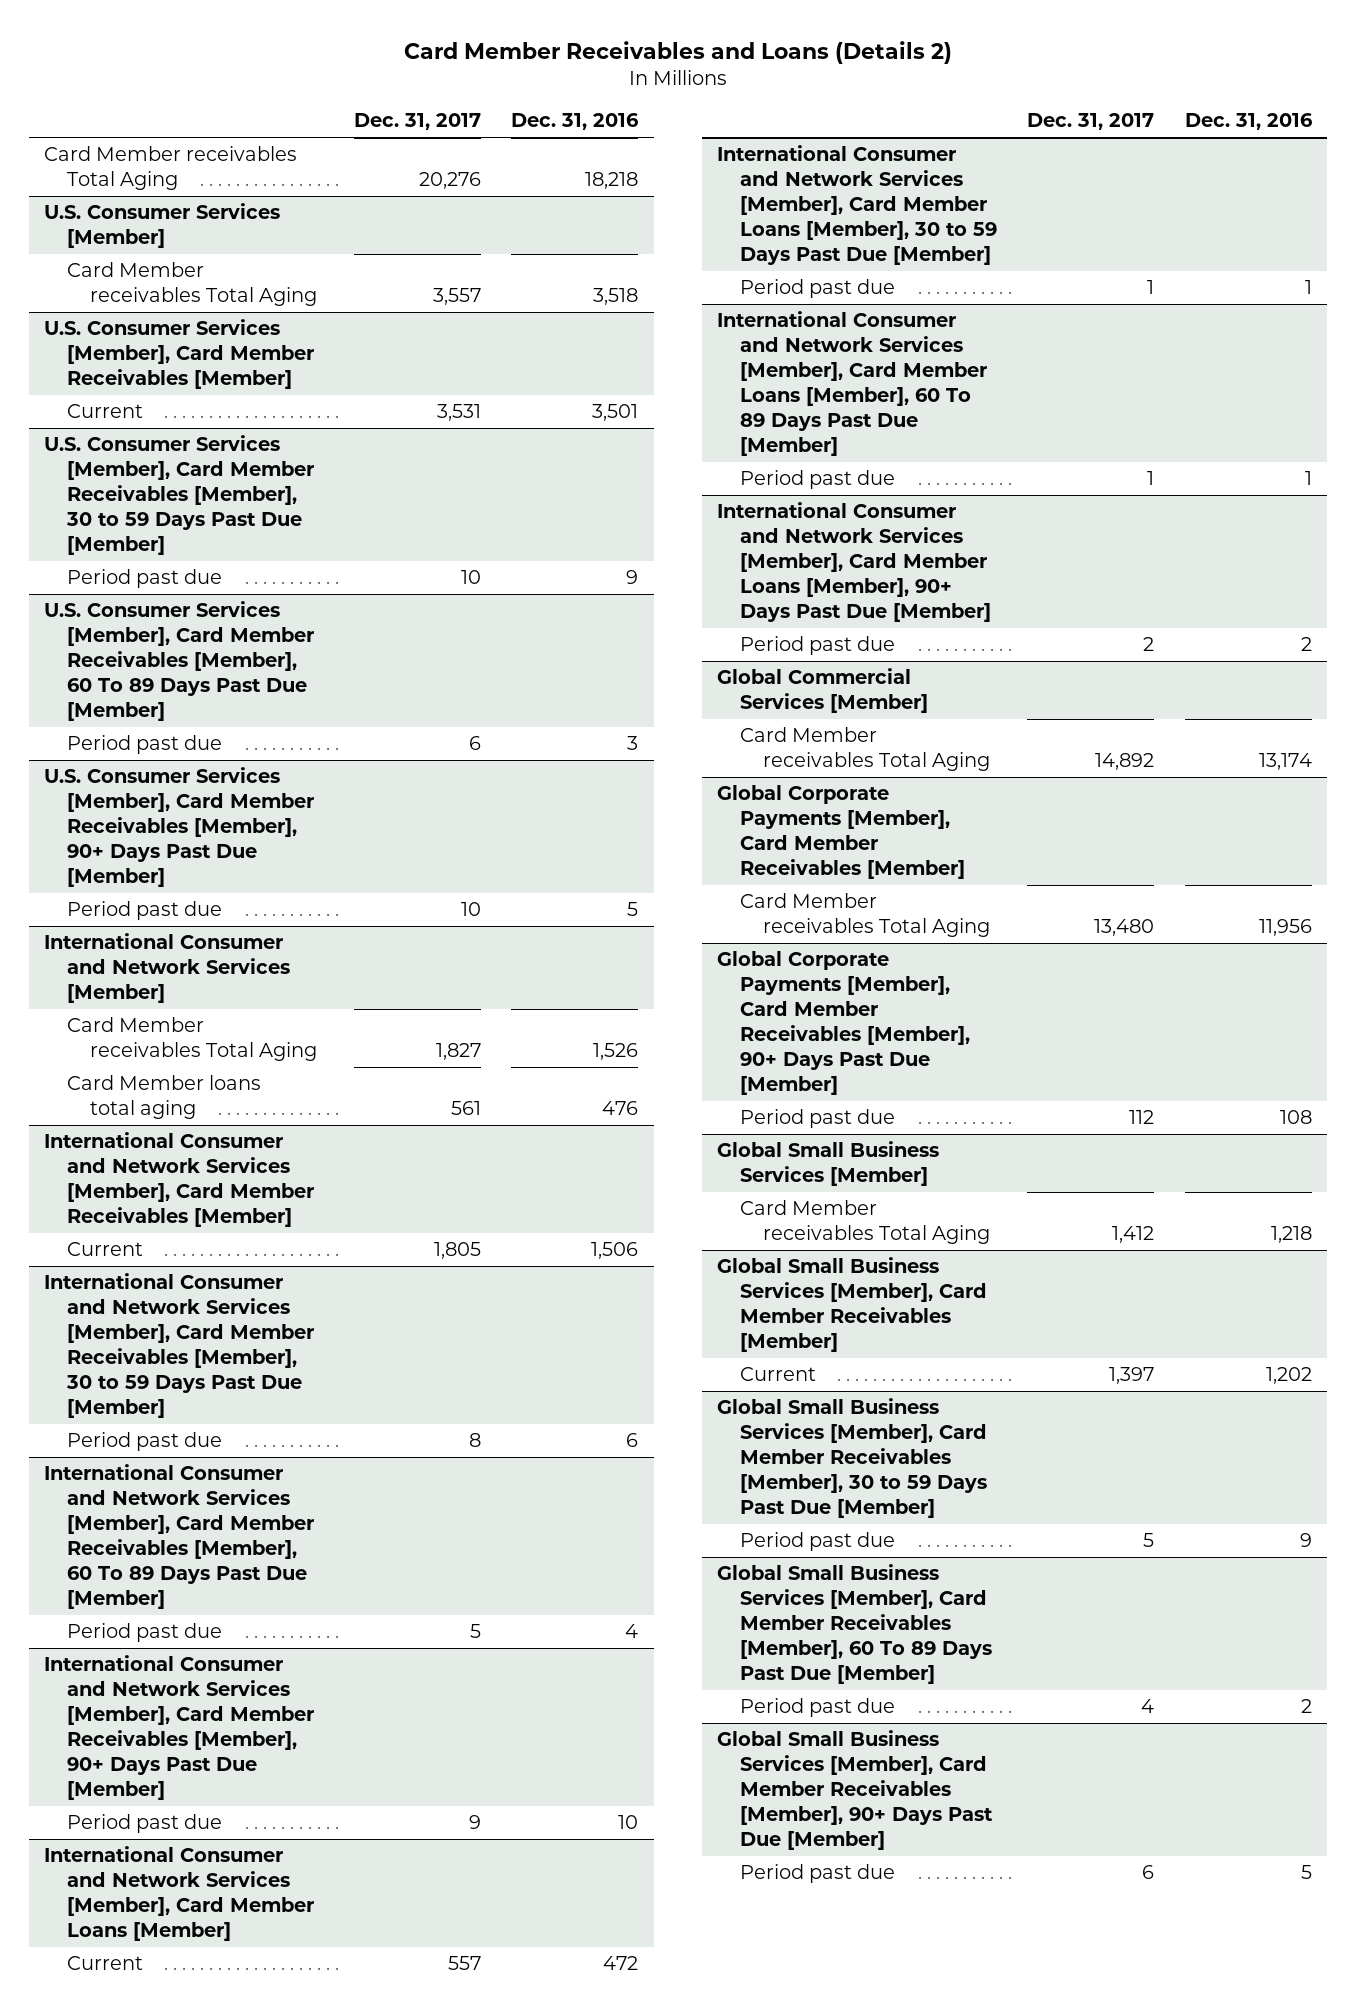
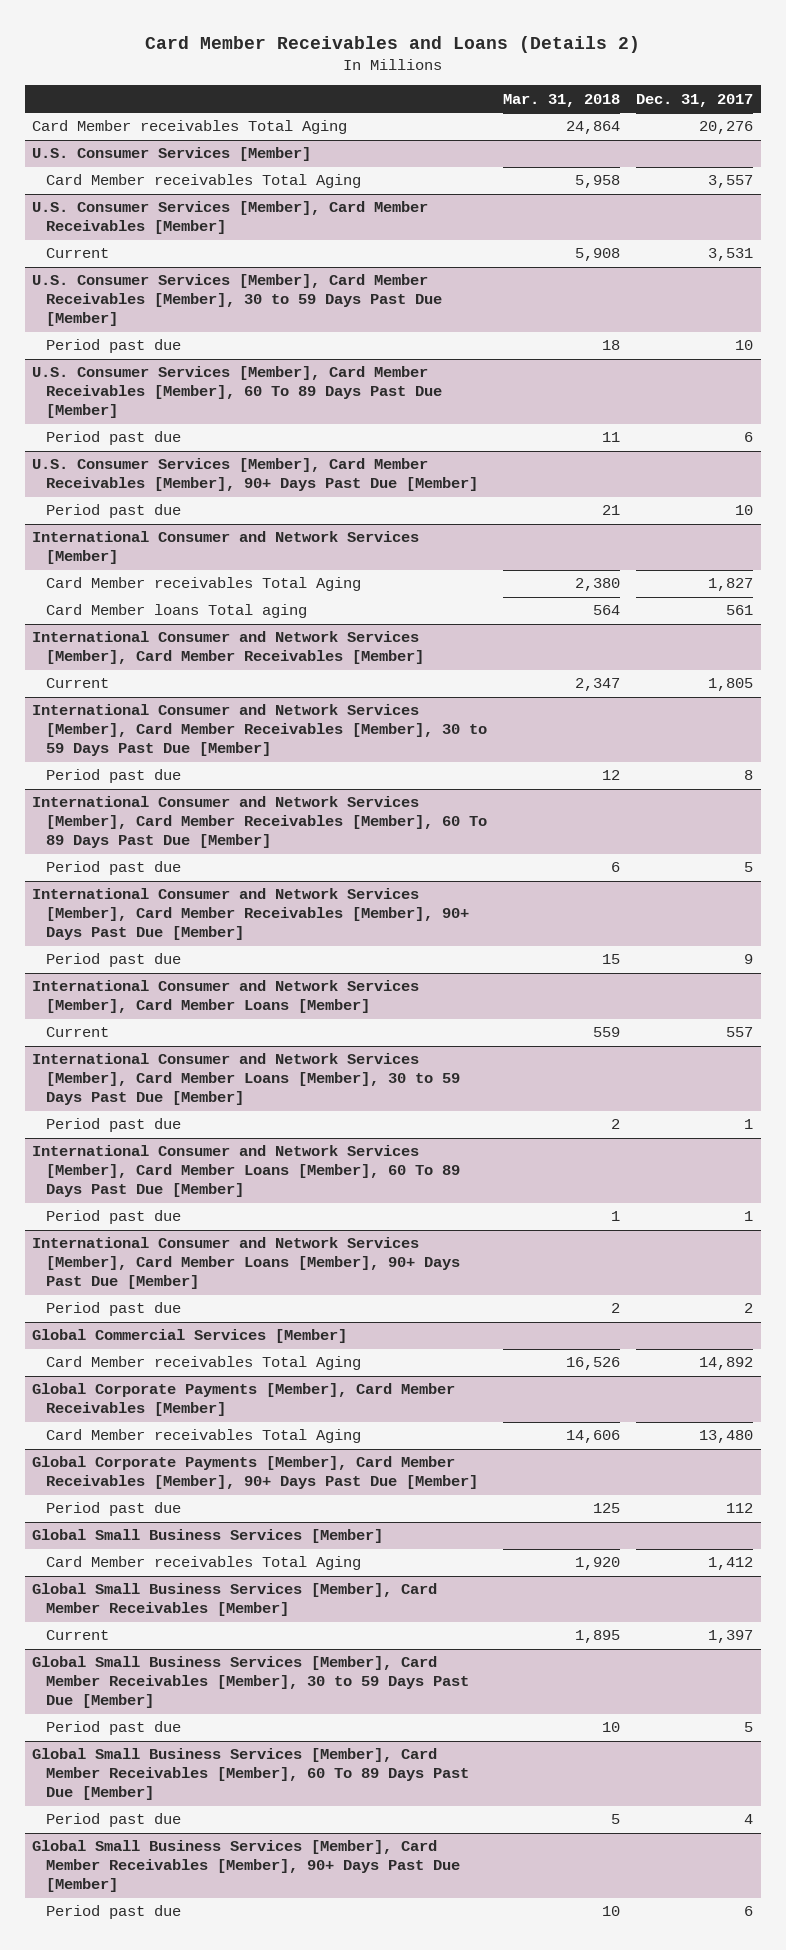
[511,113,640,131] Dec. 31, 2016 -> none
none -> [503,93,621,107] Mar. 31, 2018
[66,1075,261,1120] Card Member loans total aging -> [46,604,308,619] Card Member loans Total aging

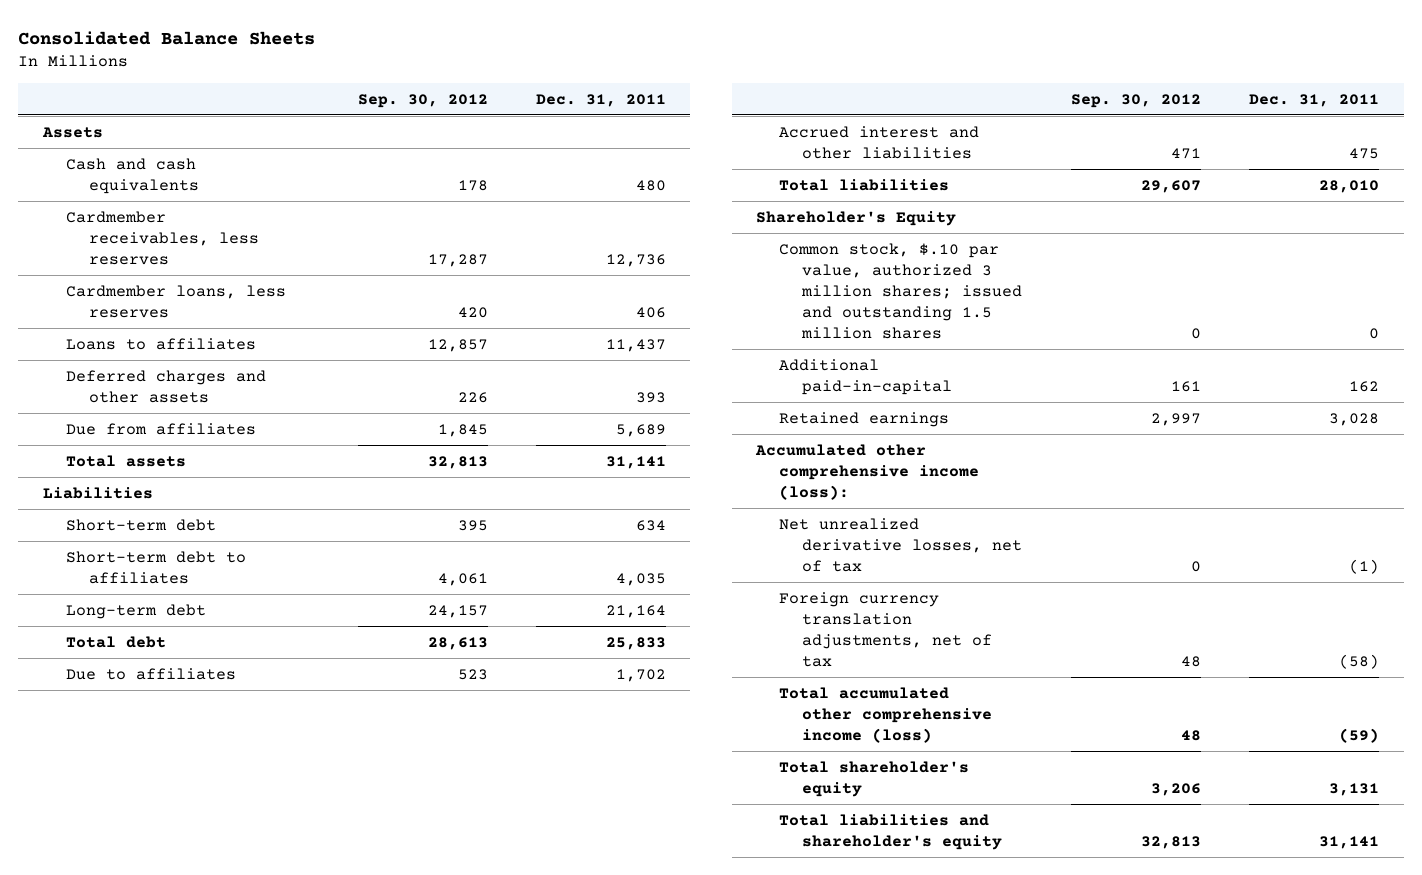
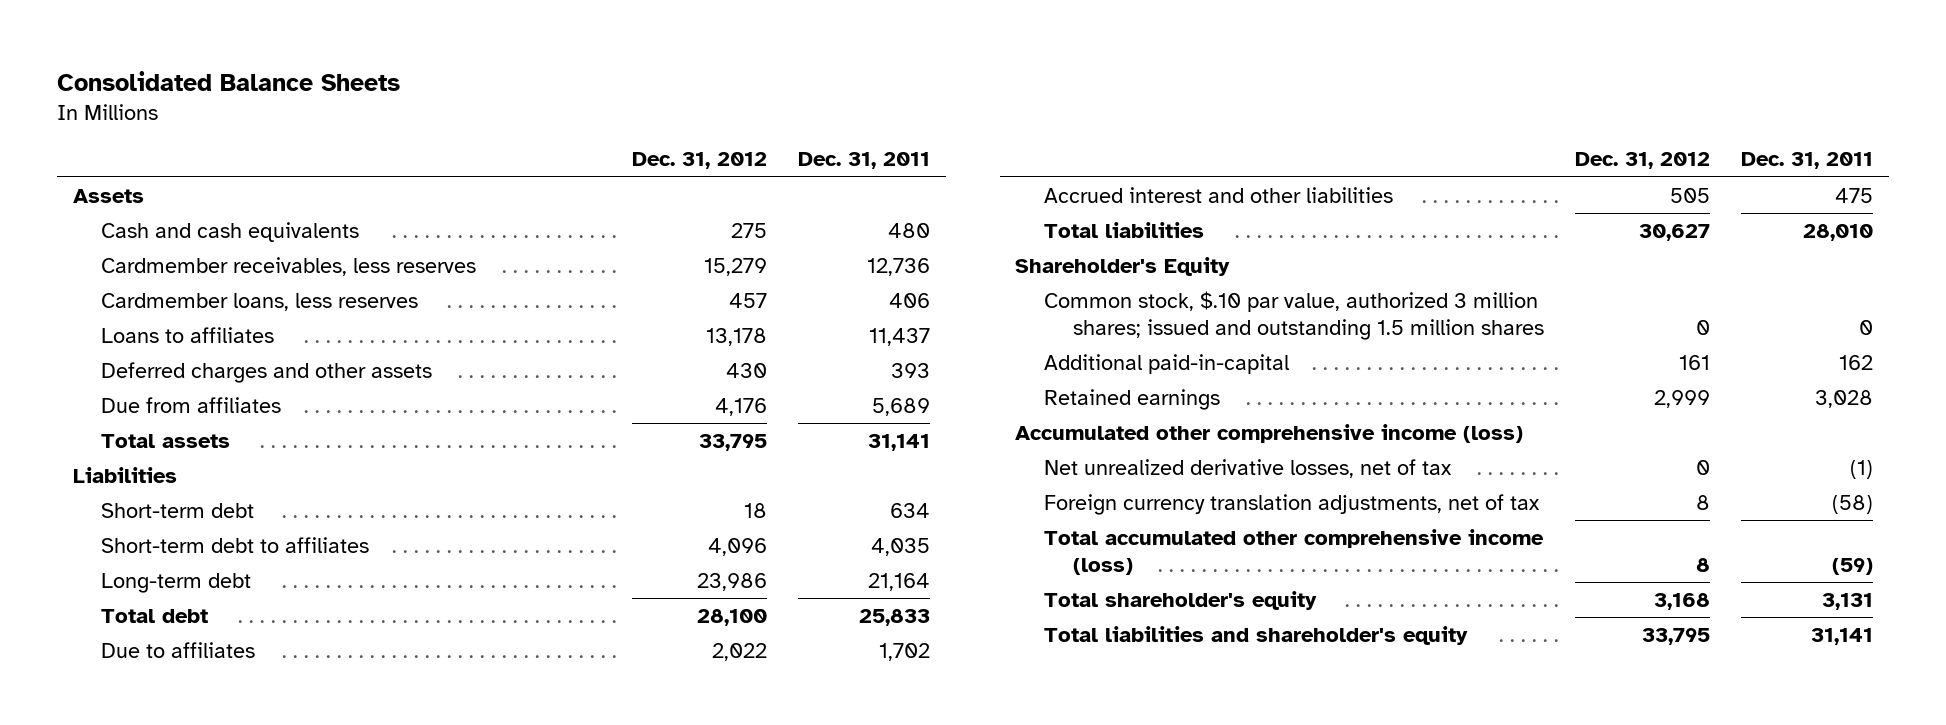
[357,93,488,108] Sep. 30, 2012 -> none
none -> [632,152,768,170] Dec. 31, 2012
[754,443,980,500] Accumulated other comprehensive income (loss): -> [1015,423,1524,443] Accumulated other comprehensive income (loss)

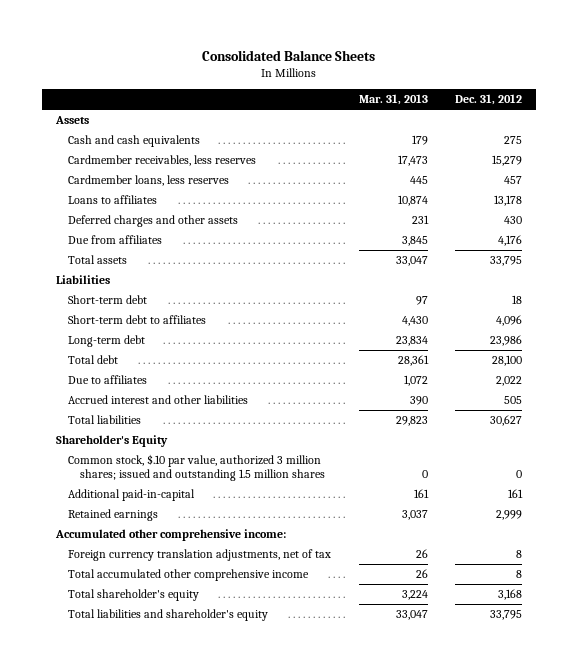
[798,152,931,170] Dec. 31, 2011 -> none
none -> [358,94,428,106] Mar. 31, 2013
[1044,458,1453,478] Net unrealized derivative losses, net of tax -> none
[1015,423,1524,443] Accumulated other comprehensive income (loss) -> [54,529,286,542] Accumulated other comprehensive income:
[1044,528,1545,576] Total accumulated other comprehensive income (loss) -> [68,569,310,582] Total accumulated other comprehensive income

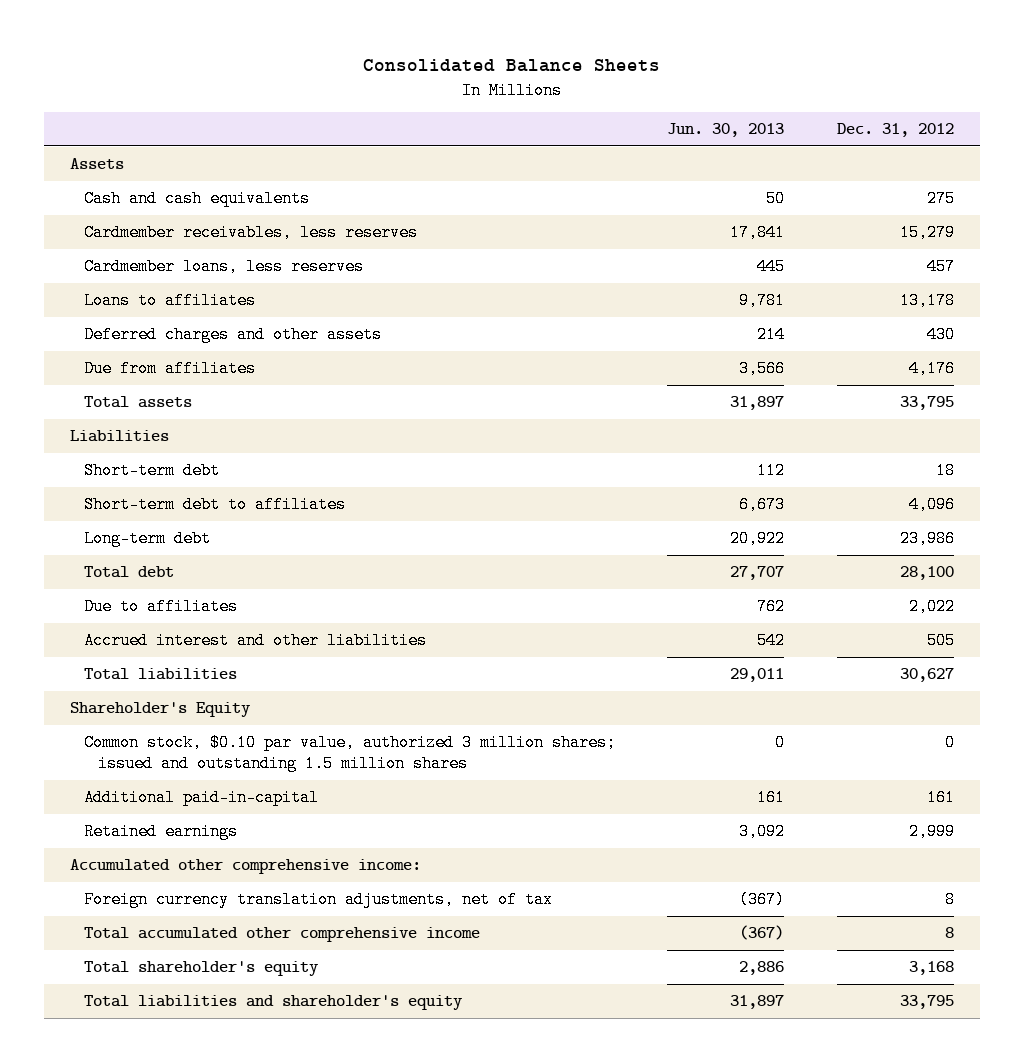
[358,94,428,106] Mar. 31, 2013 -> none
none -> [667,123,785,138] Jun. 30, 2013
[68,454,326,482] Common stock, $.10 par value, authorized 3 million shares; issued and outstanding 1.5 million shares -> [83,734,616,773] Common stock, $0.10 par value, authorized 3 million shares; issued and outstanding 1.5 million shares

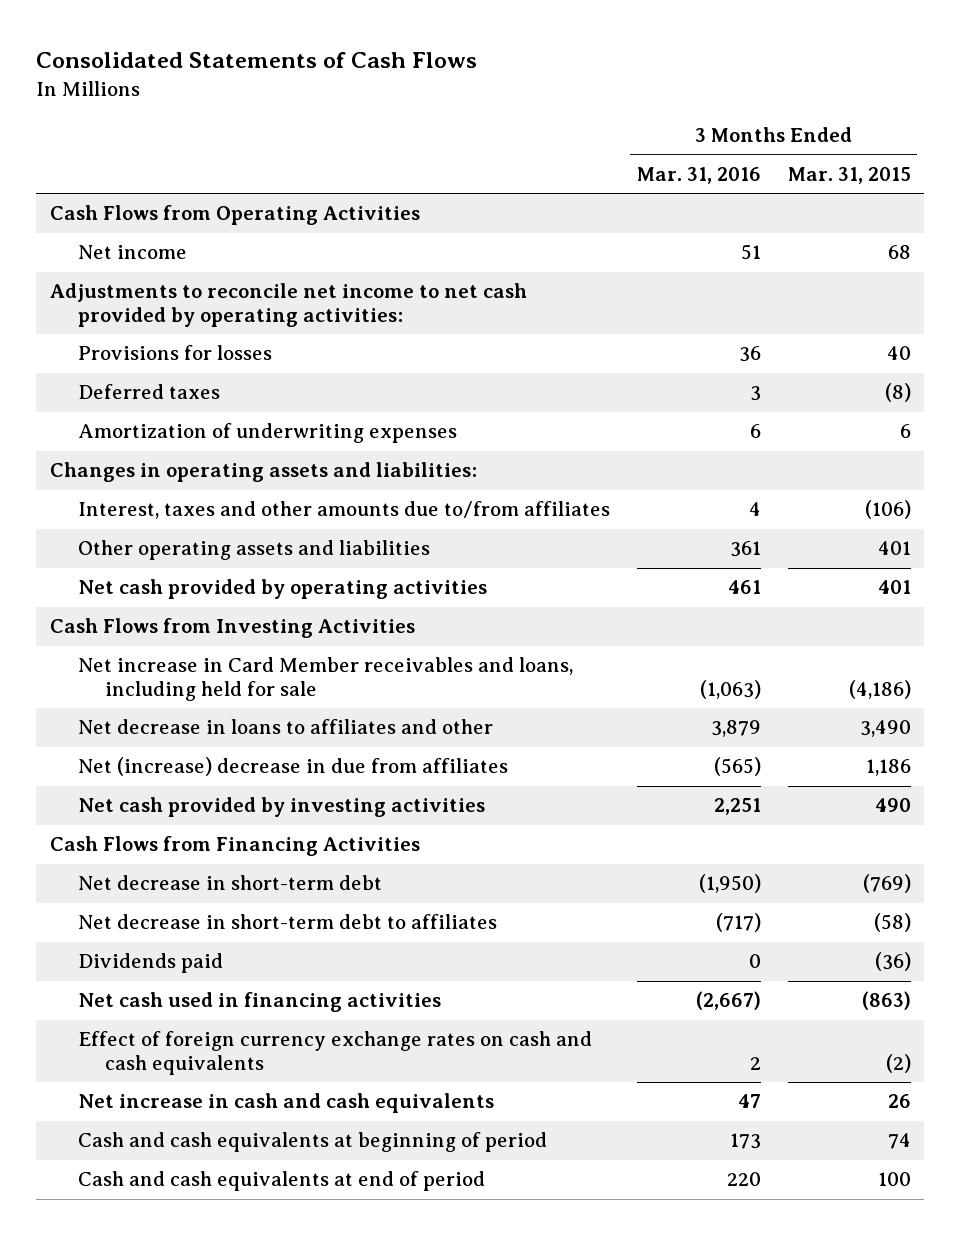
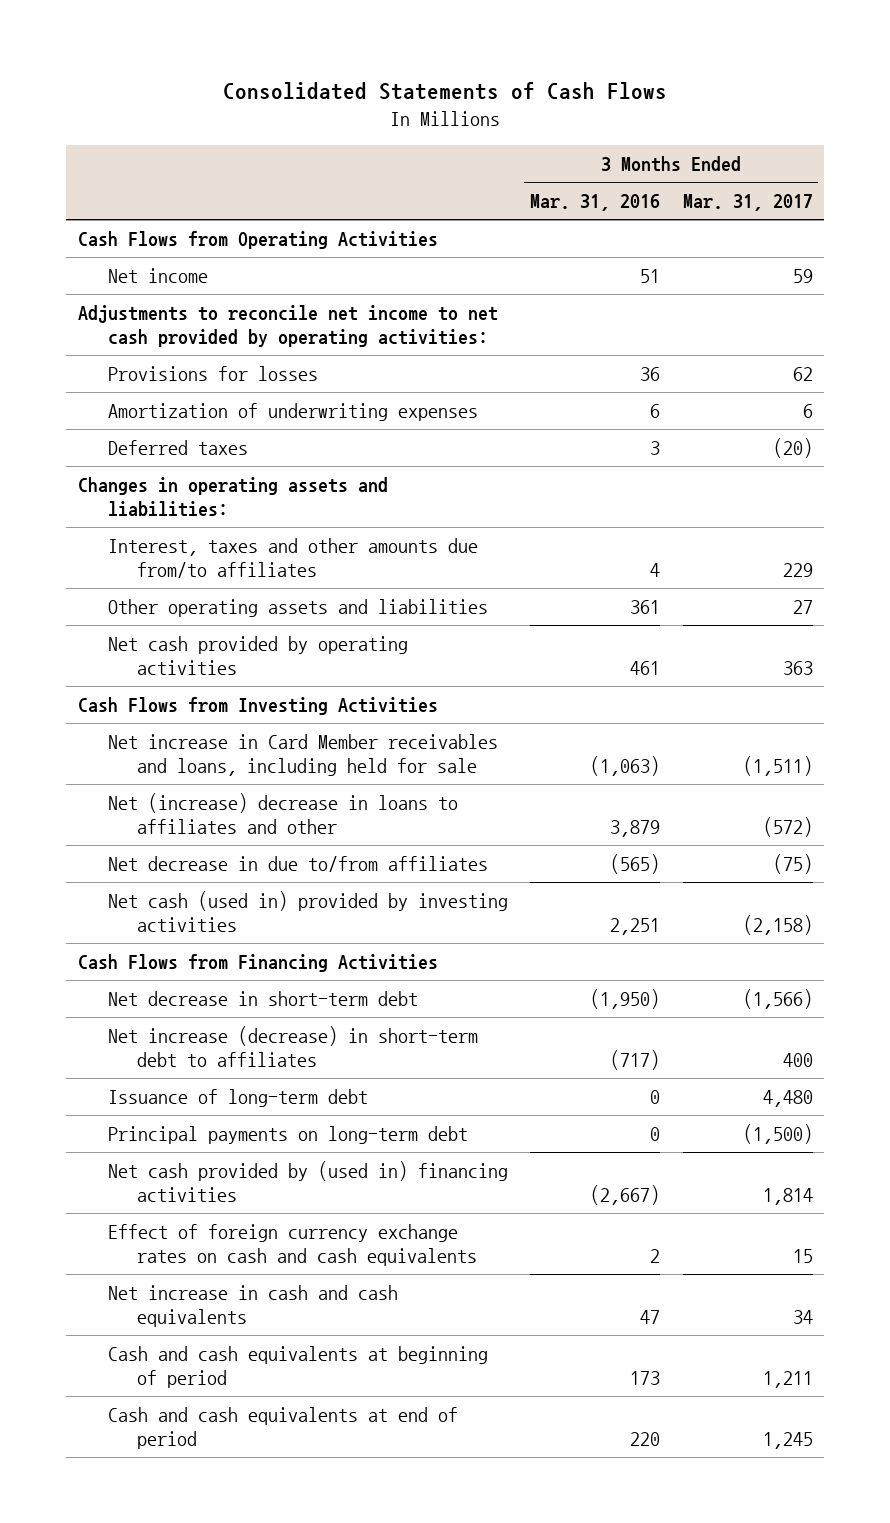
[787,166,911,184] Mar. 31, 2015 -> none
none -> [682,194,813,212] Mar. 31, 2017
[77,384,220,400] Deferred taxes -> [107,439,248,455] Deferred taxes
[77,501,610,520] Interest, taxes and other amounts due to/from affiliates -> [107,537,478,578] Interest, taxes and other amounts due from/to affiliates
[77,719,493,735] Net decrease in loans to affiliates and other -> [107,792,458,834] Net (increase) decrease in loans to affiliates and other
[77,757,508,777] Net (increase) decrease in due from affiliates -> [107,855,488,872] Net decrease in due to/from affiliates
[77,797,485,818] Net cash provided by investing activities -> [107,890,508,932] Net cash (used in) provided by investing activities
[77,953,223,974] Dividends paid -> none
[77,914,497,930] Net decrease in short-term debt to affiliates -> [107,1025,478,1067] Net increase (decrease) in short-term debt to affiliates
none -> [107,1088,368,1107] Issuance of long-term debt
none -> [107,1125,468,1144] Principal payments on long-term debt
[77,992,441,1013] Net cash used in financing activities -> [107,1160,508,1202] Net cash provided by (used in) financing activities

